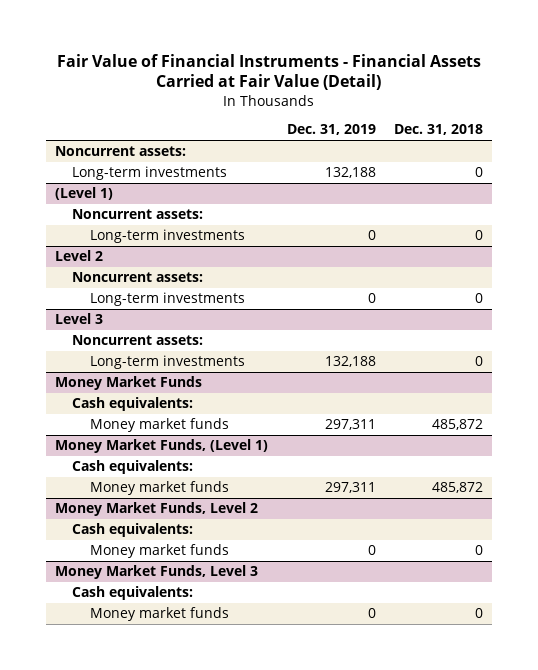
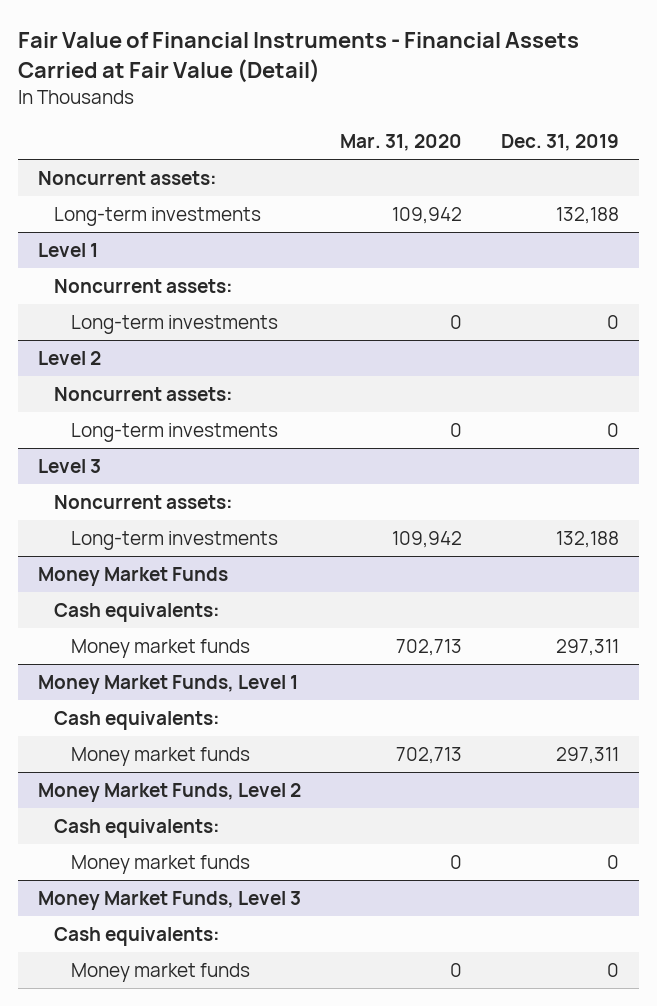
[394,124,484,136] Dec. 31, 2018 -> none
none -> [340,134,463,152] Mar. 31, 2020
[55,187,114,201] (Level 1) -> [38,243,99,258] Level 1
[55,439,269,454] Money Market Funds, (Level 1) -> [38,675,299,695] Money Market Funds, Level 1

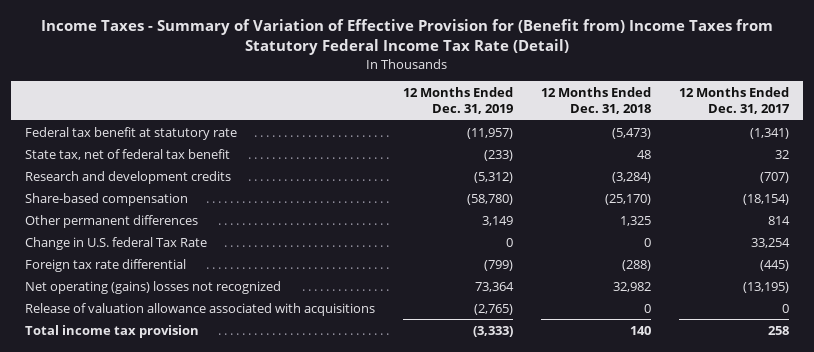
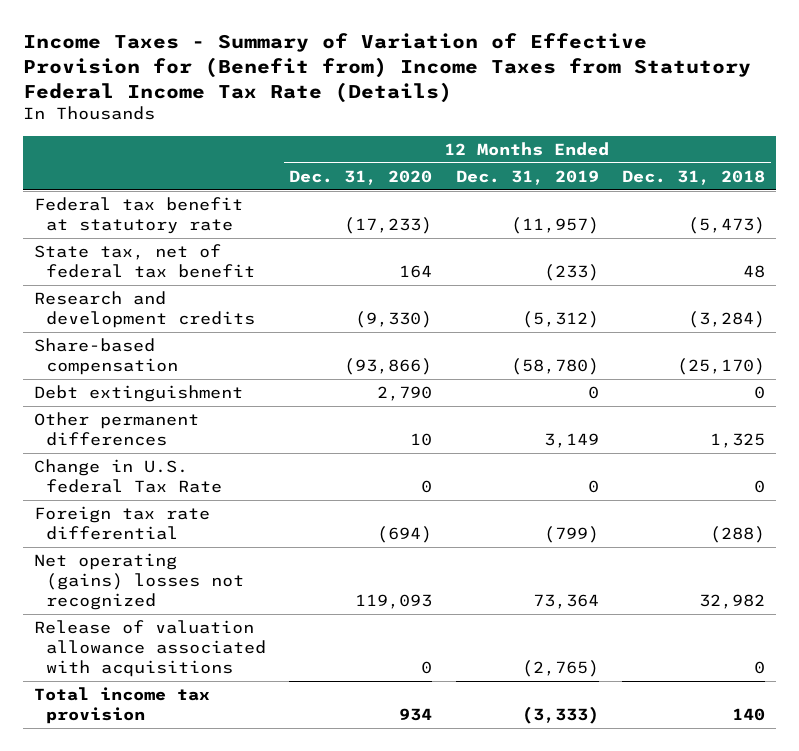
[41,19,774,56] Income Taxes - Summary of Variation of Effective Provision for (Benefit from) Income Taxes from Statutory Federal Income Tax Rate (Detail) -> [22,32,751,103] Income Taxes - Summary of Variation of Effective Provision for (Benefit from) Income Taxes from Statutory Federal Income Tax Rate (Details)
[679,86,791,115] 12 Months Ended Dec. 31, 2017 -> none
none -> [289,170,433,186] Dec. 31, 2020
none -> [34,385,244,403] Debt extinguishment

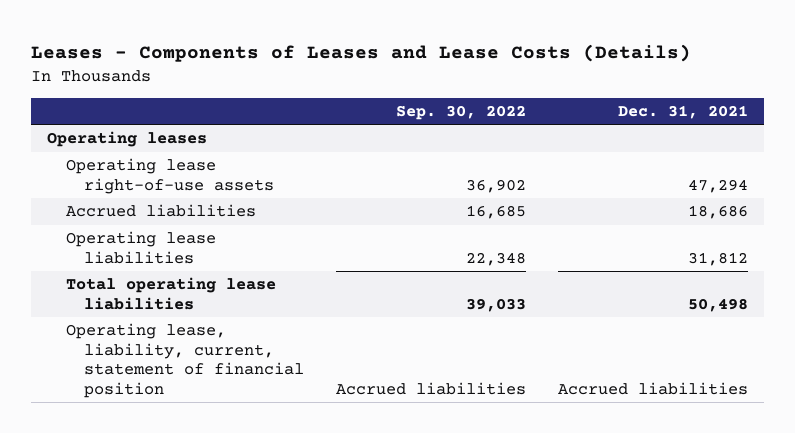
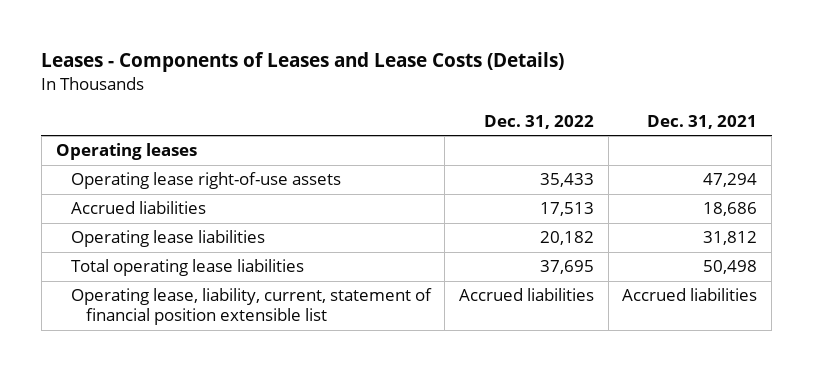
[395,105,526,121] Sep. 30, 2022 -> none
none -> [483,114,594,129] Dec. 31, 2022
[65,323,305,399] Operating lease, liability, current, statement of financial position -> [70,288,432,326] Operating lease, liability, current, statement of financial position extensible list

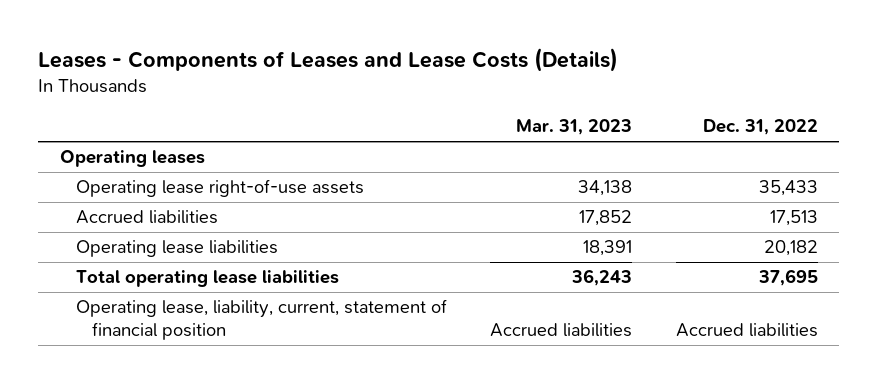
[647,114,758,129] Dec. 31, 2021 -> none
none -> [516,119,633,136] Mar. 31, 2023
[70,288,432,326] Operating lease, liability, current, statement of financial position extensible list -> [75,299,447,340] Operating lease, liability, current, statement of financial position

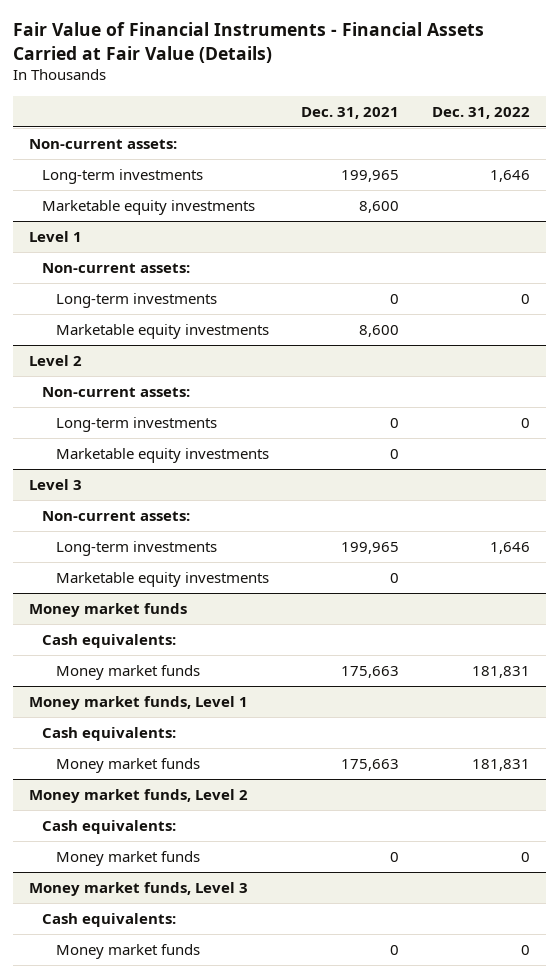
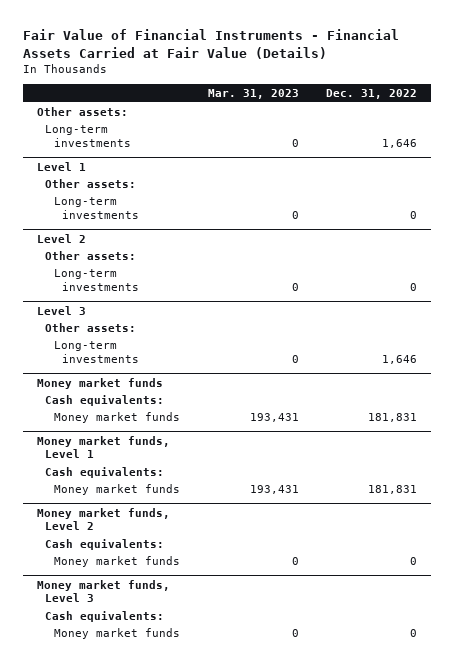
[301,106,400,119] Dec. 31, 2021 -> none
none -> [207,89,299,100] Mar. 31, 2023
[28,139,177,150] Non-current assets: -> [36,106,128,116] Other assets:
[42,200,256,216] Marketable equity investments -> none
[42,263,191,274] Non-current assets: -> [45,178,137,188] Other assets:
[55,324,269,340] Marketable equity investments -> none
[42,387,191,398] Non-current assets: -> [45,250,137,260] Other assets:
[55,448,269,464] Marketable equity investments -> none
[42,511,191,522] Non-current assets: -> [45,322,137,332] Other assets:
[55,572,269,588] Marketable equity investments -> none

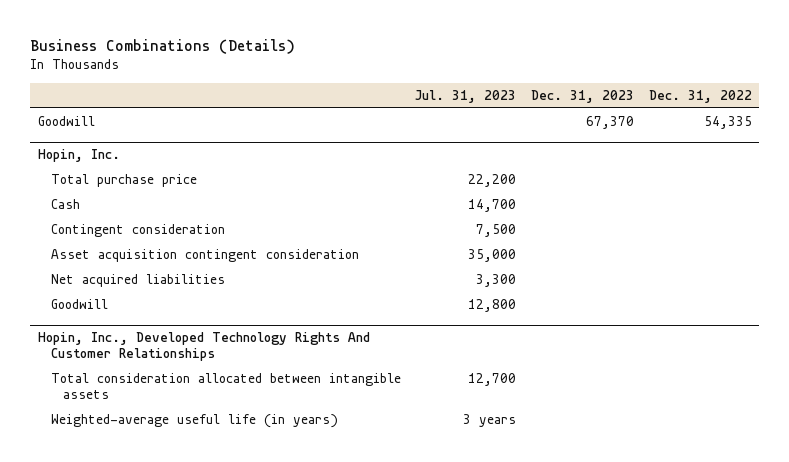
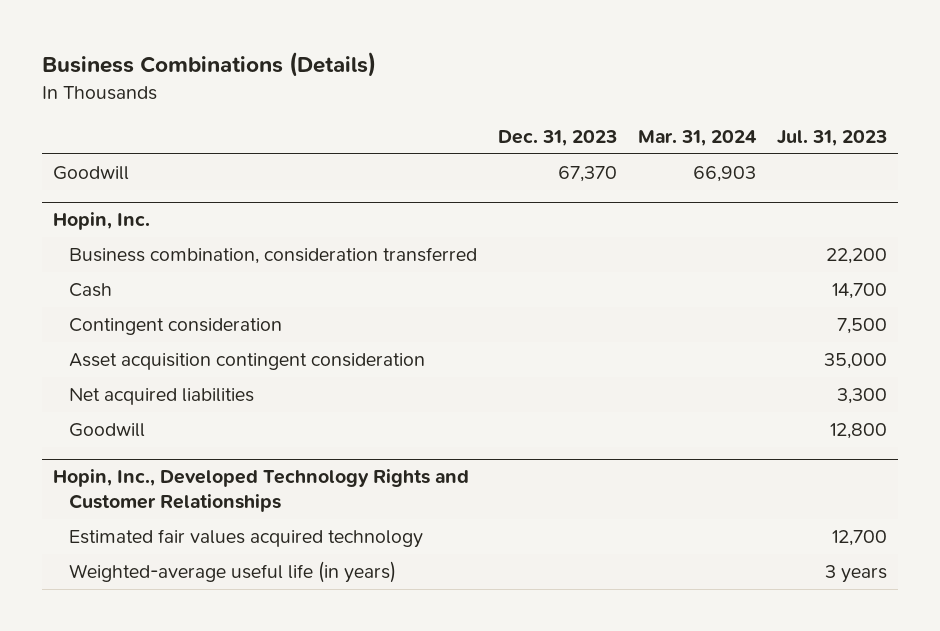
[648,89,752,103] Dec. 31, 2022 -> none
none -> [637,129,757,146] Mar. 31, 2024
[50,174,197,188] Total purchase price -> [68,247,477,265] Business combination, consideration transferred
[37,332,370,362] Hopin, Inc., Developed Technology Rights And Customer Relationships -> [52,469,469,512] Hopin, Inc., Developed Technology Rights and Customer Relationships
[50,373,401,400] Total consideration allocated between intangible assets -> [68,529,423,549] Estimated fair values acquired technology

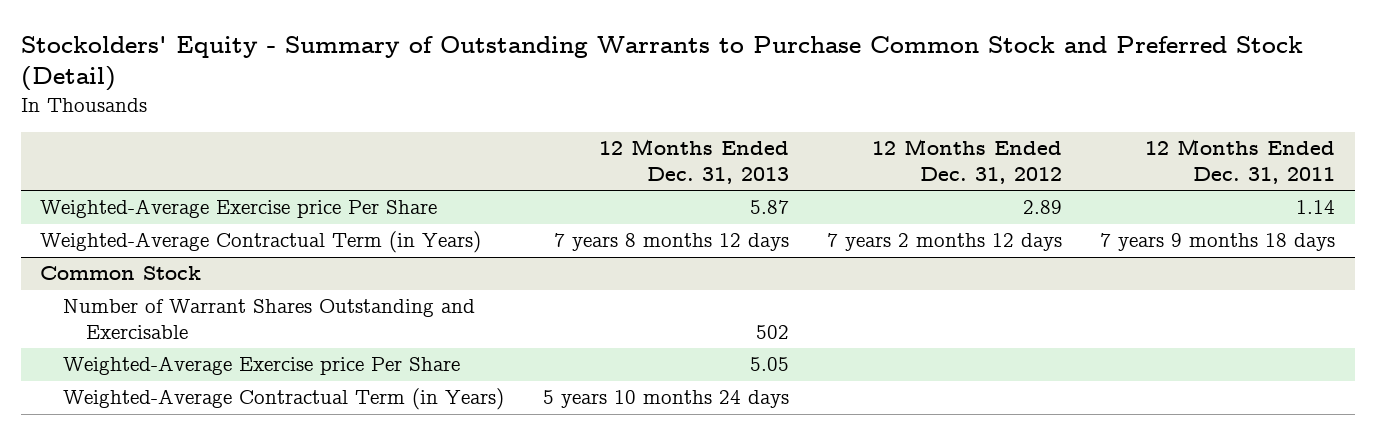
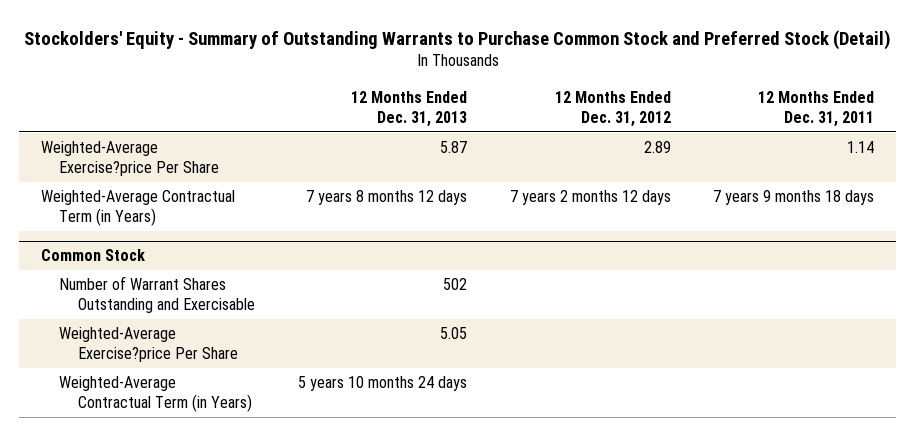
[40,199,438,219] Weighted-Average Exercise price Per Share -> [40,141,220,177] Weighted-Average Exercise?price Per Share
[63,356,461,376] Weighted-Average Exercise price Per Share -> [59,327,238,363] Weighted-Average Exercise?price Per Share

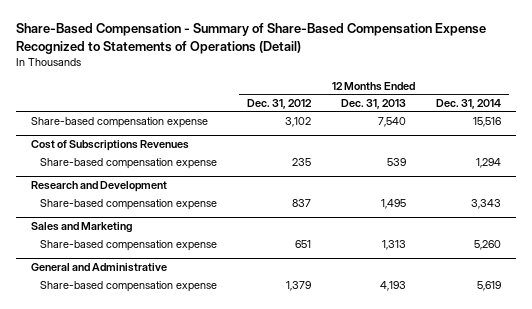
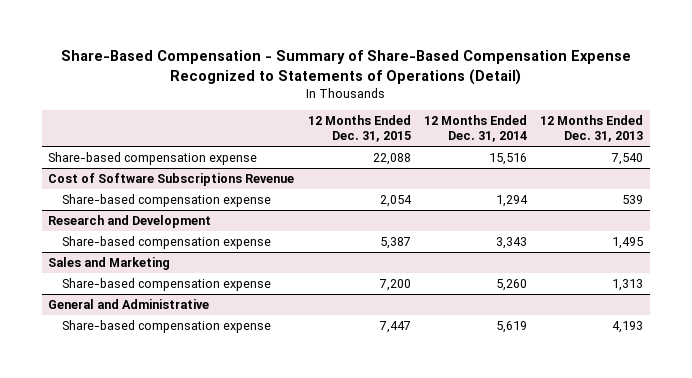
[246,98,312,109] Dec. 31, 2012 -> none
none -> [307,115,411,142] 12 Months Ended Dec. 31, 2015
[30,140,189,152] Cost of Subscriptions Revenues -> [48,173,295,187] Cost of Software Subscriptions Revenue

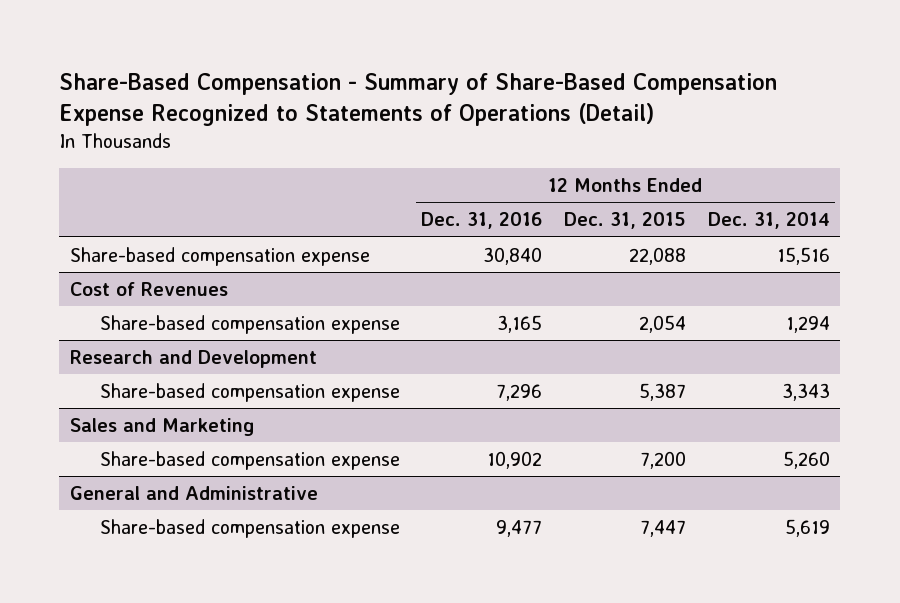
[540,115,644,142] 12 Months Ended Dec. 31, 2013 -> none
none -> [421,212,543,230] Dec. 31, 2016
[48,173,295,187] Cost of Software Subscriptions Revenue -> [70,282,229,297] Cost of Revenues

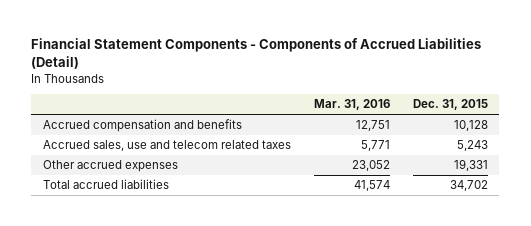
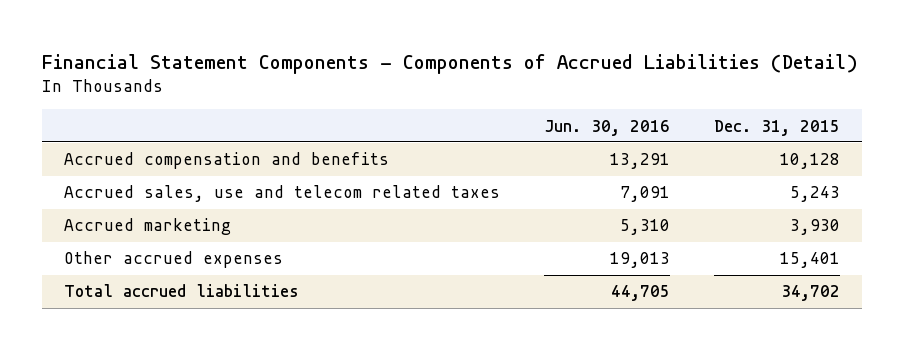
[313,99,390,111] Mar. 31, 2016 -> none
none -> [544,119,671,136] Jun. 30, 2016
none -> [64,218,232,236] Accrued marketing
[453,159,488,172] 19,331 -> [780,252,841,269] 15,401

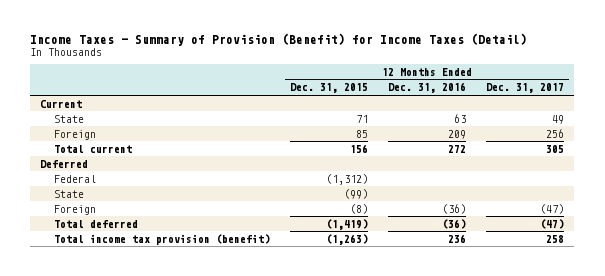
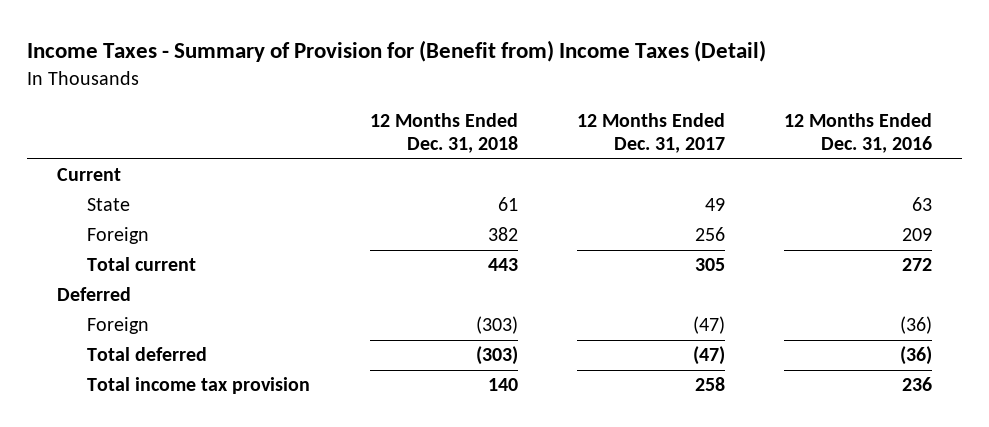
[30,32,528,46] Income Taxes - Summary of Provision (Benefit) for Income Taxes (Detail) -> [27,40,767,63] Income Taxes - Summary of Provision for (Benefit from) Income Taxes (Detail)
[290,83,369,94] Dec. 31, 2015 -> none
none -> [369,112,518,154] 12 Months Ended Dec. 31, 2018
[54,174,97,183] Federal -> none
[54,189,85,198] State -> none
[54,233,271,245] Total income tax provision (benefit) -> [87,377,311,395] Total income tax provision

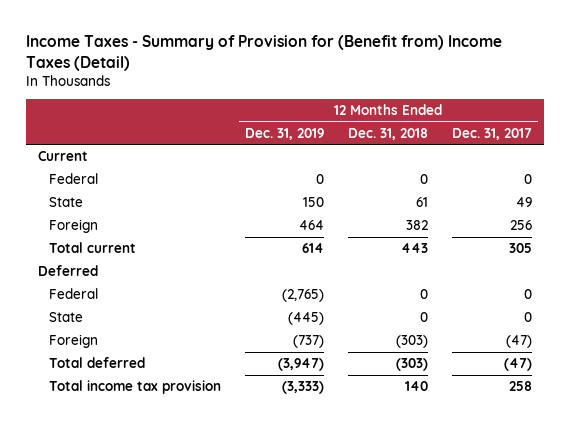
[784,112,933,154] 12 Months Ended Dec. 31, 2016 -> none
none -> [244,127,324,140] Dec. 31, 2019
none -> [48,173,98,185] Federal
none -> [48,288,98,300] Federal
none -> [48,312,83,323] State

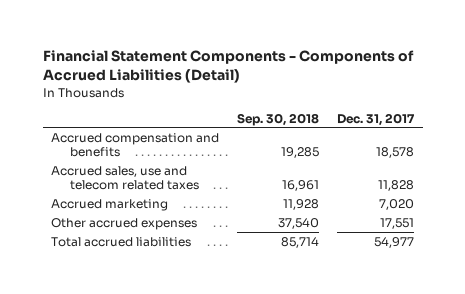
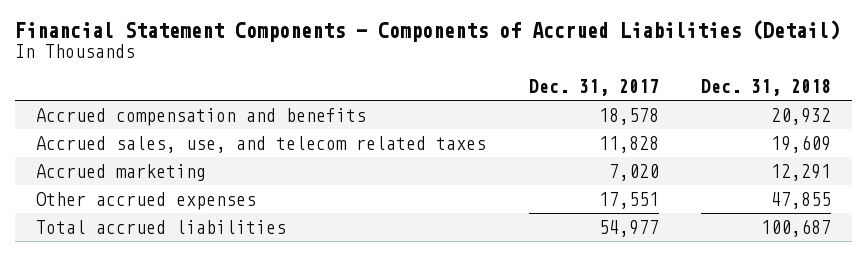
[237,112,320,126] Sep. 30, 2018 -> none
none -> [701,79,832,97] Dec. 31, 2018
[51,165,199,191] Accrued sales, use and telecom related taxes -> [36,135,487,153] Accrued sales, use, and telecom related taxes

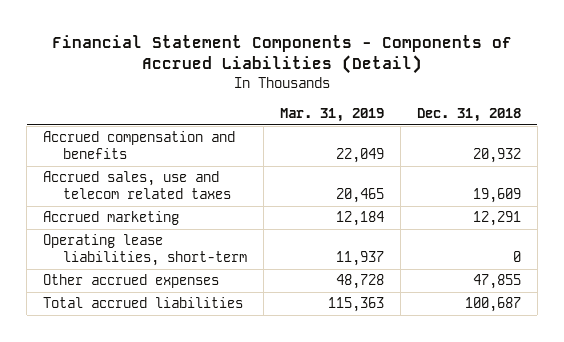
[528,79,659,97] Dec. 31, 2017 -> none
none -> [280,107,385,122] Mar. 31, 2019
[36,135,487,153] Accrued sales, use, and telecom related taxes -> [43,171,232,200] Accrued sales, use and telecom related taxes
none -> [43,234,248,267] Operating lease liabilities, short-term

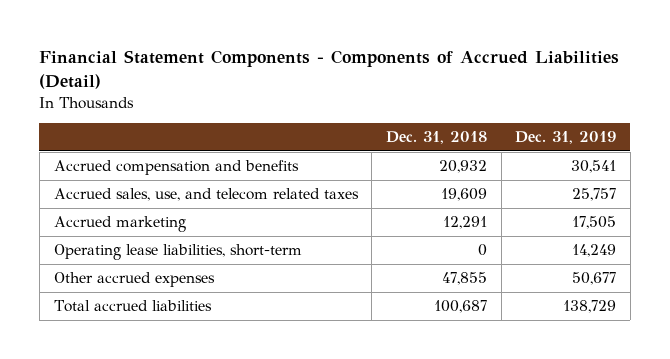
[280,107,385,122] Mar. 31, 2019 -> none
none -> [515,131,617,145] Dec. 31, 2019
[43,171,232,200] Accrued sales, use and telecom related taxes -> [53,188,359,202] Accrued sales, use, and telecom related taxes

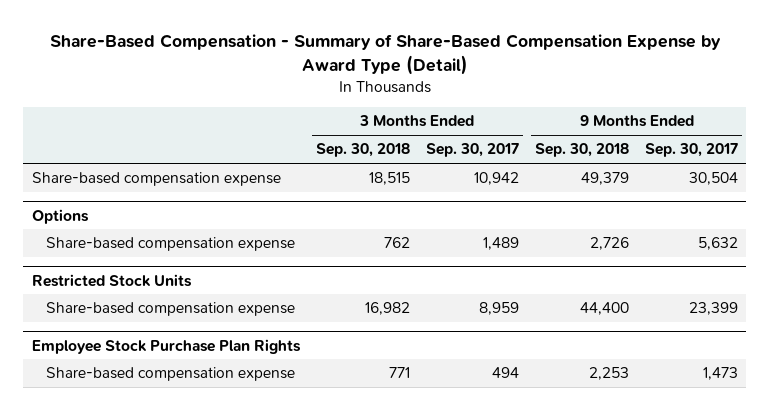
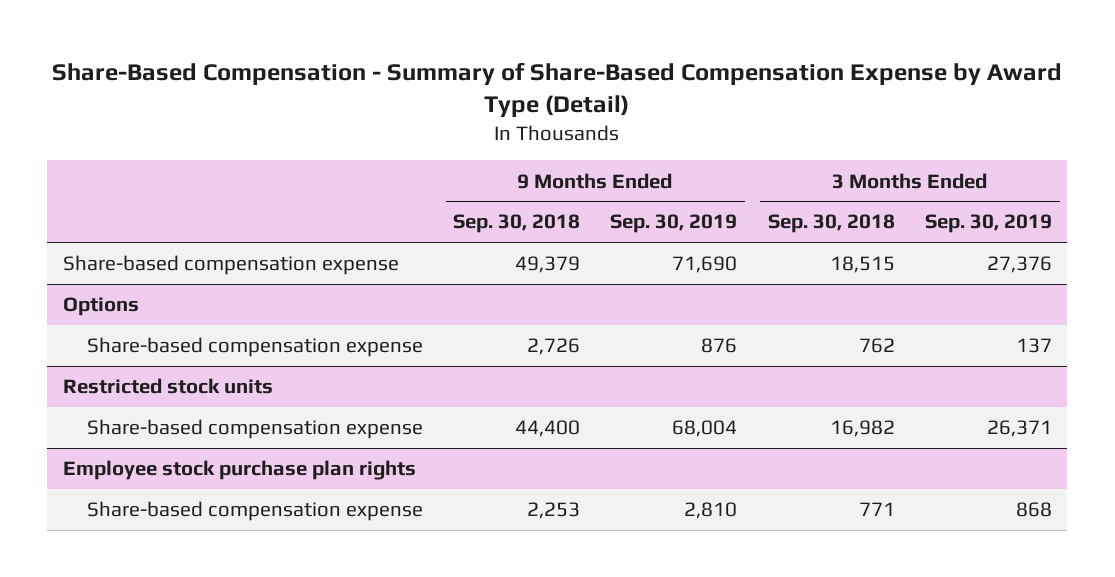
[425,143,519,158] Sep. 30, 2017 -> none
[645,143,739,158] Sep. 30, 2017 -> none
none -> [610,214,738,234] Sep. 30, 2019
none -> [925,214,1053,234] Sep. 30, 2019
[31,273,192,287] Restricted Stock Units -> [62,378,273,395] Restricted stock units
[31,338,301,354] Employee Stock Purchase Plan Rights -> [62,460,416,481] Employee stock purchase plan rights

